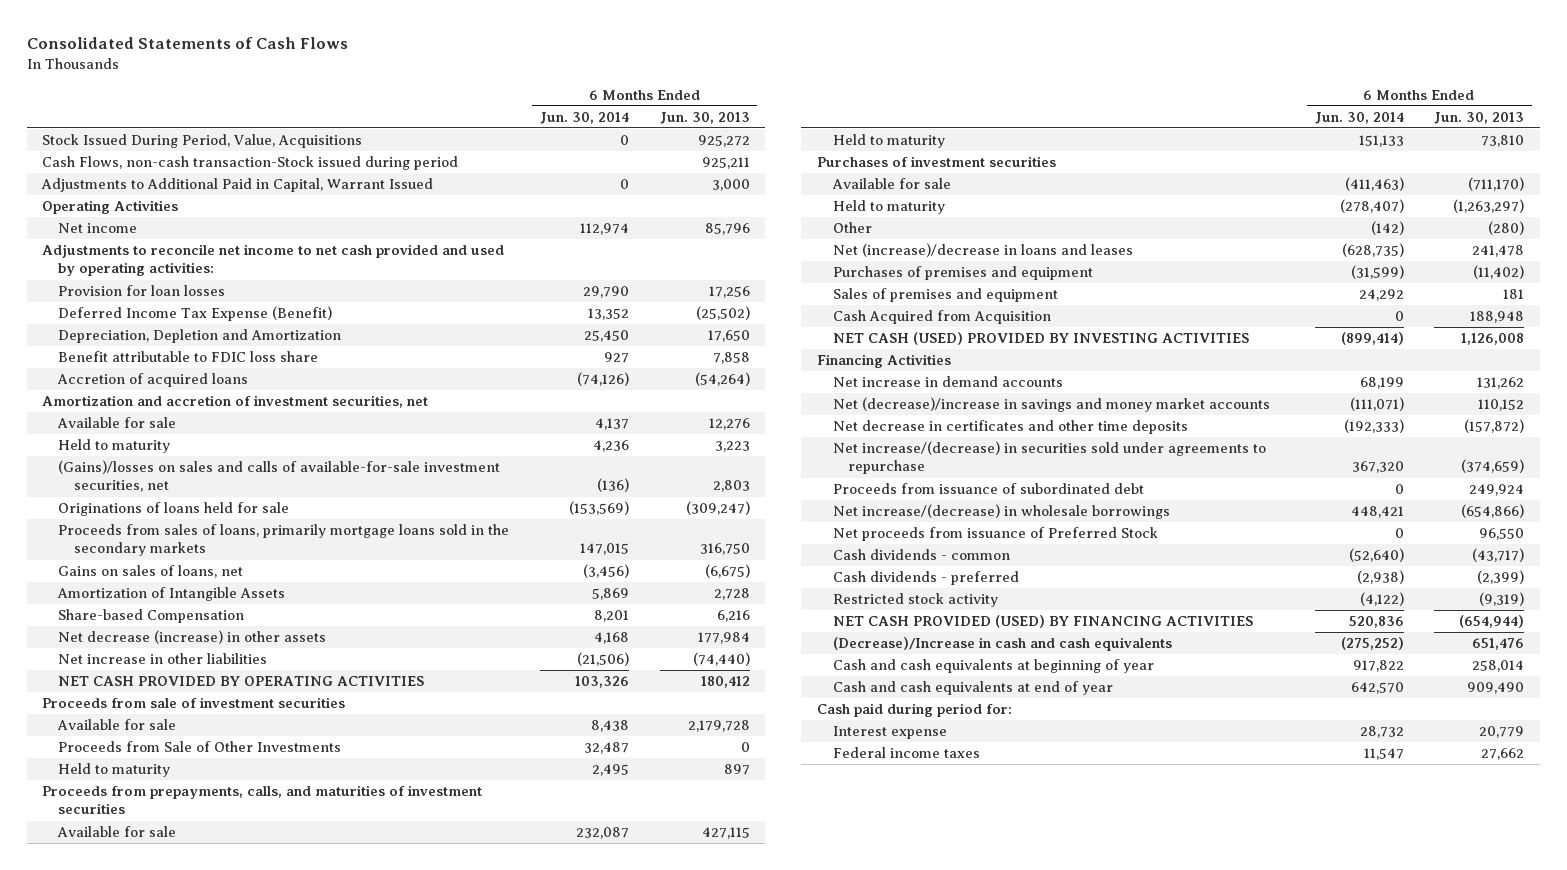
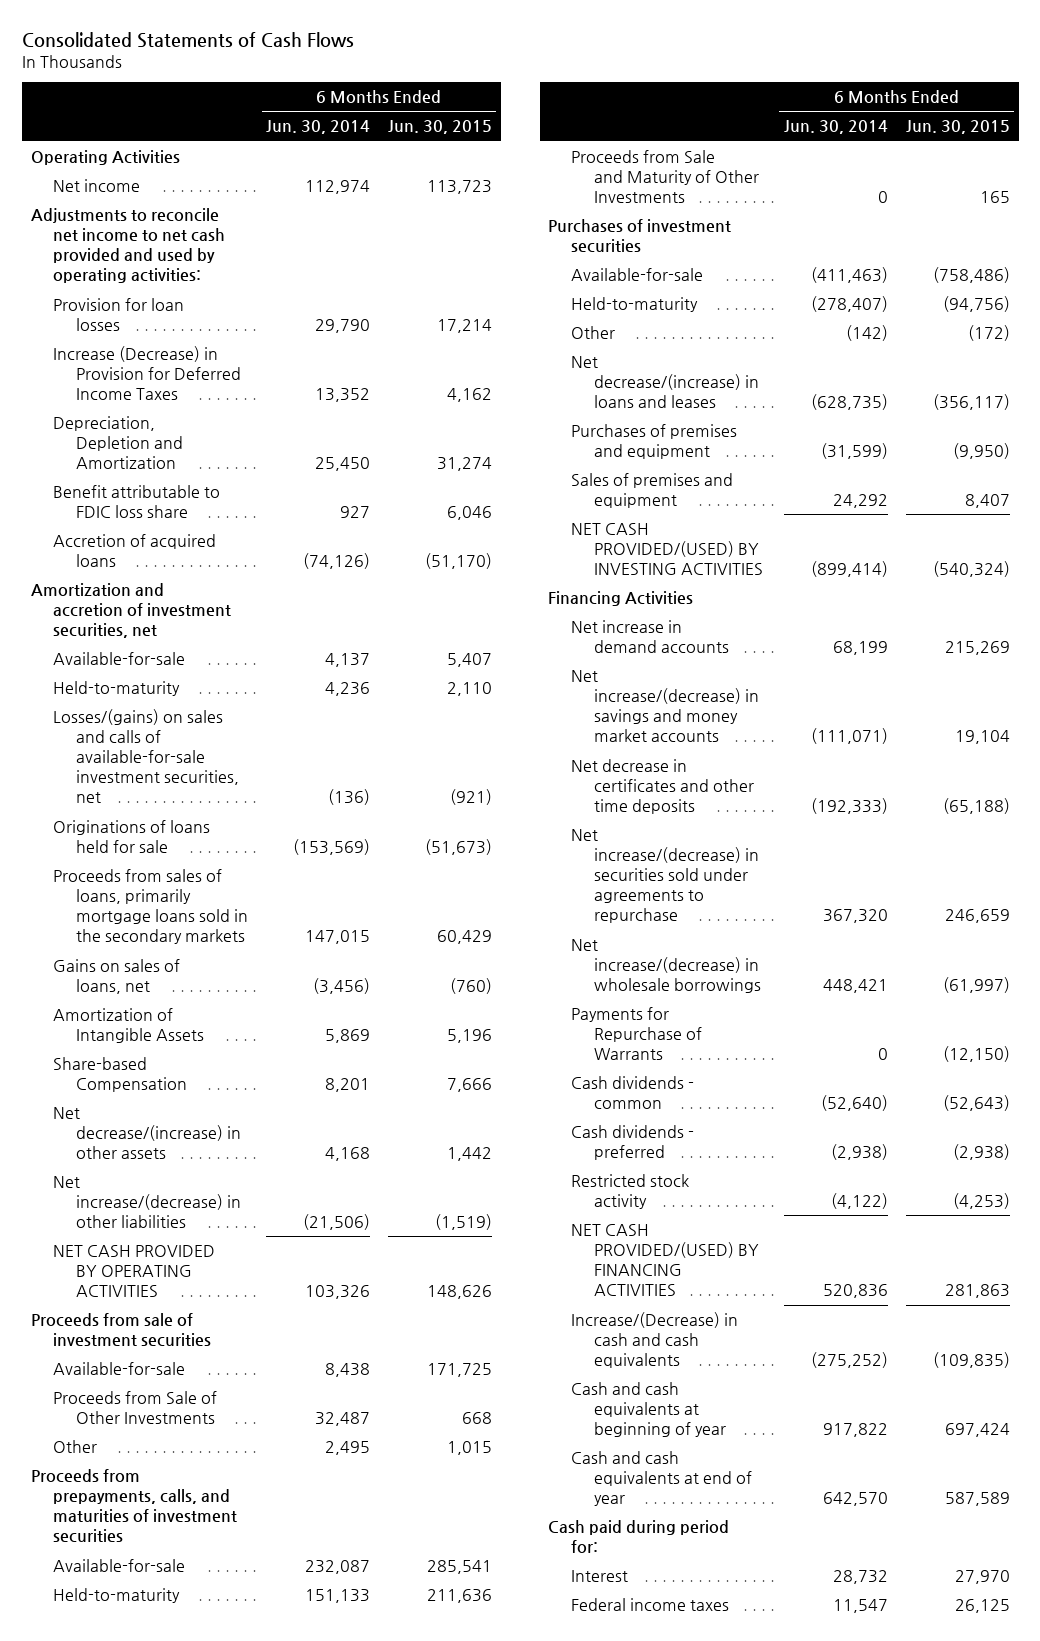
[659,111,750,124] Jun. 30, 2013 -> none
none -> [387,120,492,135] Jun. 30, 2015
[42,134,363,149] Stock Issued During Period, Value, Acquisitions -> none
[42,156,459,171] Cash Flows, non-cash transaction-Stock issued during period -> none
[41,178,434,193] Adjustments to Additional Paid in Capital, Warrant Issued -> none
[57,306,332,322] Deferred Income Tax Expense (Benefit) -> [53,346,242,401] Increase (Decrease) in Provision for Deferred Income Taxes
[56,417,176,429] Available for sale -> [53,652,186,666] Available-for-sale
[57,439,170,454] Held to maturity -> [53,681,181,697] Held-to-maturity
[57,460,500,493] (Gains)/losses on sales and calls of available-for-sale investment securities, net -> [53,709,240,804] Losses/(gains) on sales and calls of available-for-sale investment securities, net
[57,630,326,645] Net decrease (increase) in other assets -> [53,1107,242,1160] Net decrease/(increase) in other assets
[57,653,267,665] Net increase in other liabilities -> [53,1176,242,1229] Net increase/(decrease) in other liabilities
[56,719,176,731] Available for sale -> [53,1362,186,1376] Available-for-sale
[57,763,170,778] Held to maturity -> [53,1440,98,1454] Other
[56,826,176,838] Available for sale -> [53,1559,186,1573] Available-for-sale
[832,134,945,149] Held to maturity -> [53,1588,181,1604] Held-to-maturity
none -> [571,150,760,204] Proceeds from Sale and Maturity of Other Investments
[831,178,951,190] Available for sale -> [571,268,704,282] Available-for-sale
[832,200,945,215] Held to maturity -> [571,297,699,313] Held-to-maturity
[832,243,1133,258] Net (increase)/decrease in loans and leases -> [571,356,760,409] Net decrease/(increase) in loans and leases
[832,310,1051,325] Cash Acquired from Acquisition -> none
[832,332,1249,346] NET CASH (USED) PROVIDED BY INVESTING ACTIVITIES -> [571,523,764,576] NET CASH PROVIDED/(USED) BY INVESTING ACTIVITIES
[832,397,1270,413] Net (decrease)/increase in savings and money market accounts -> [571,670,760,743] Net increase/(decrease) in savings and money market accounts
[832,483,1144,495] Proceeds from issuance of subordinated debt -> none
[832,527,1158,542] Net proceeds from issuance of Preferred Stock -> none
none -> [571,1007,703,1061] Payments for Repurchase of Warrants
[832,615,1253,629] NET CASH PROVIDED (USED) BY FINANCING ACTIVITIES -> [571,1224,760,1297] NET CASH PROVIDED/(USED) BY FINANCING ACTIVITIES
[832,637,1172,652] (Decrease)/Increase in cash and cash equivalents -> [571,1312,739,1369] Increase/(Decrease) in cash and cash equivalents
[832,726,947,740] Interest expense -> [571,1570,629,1583] Interest

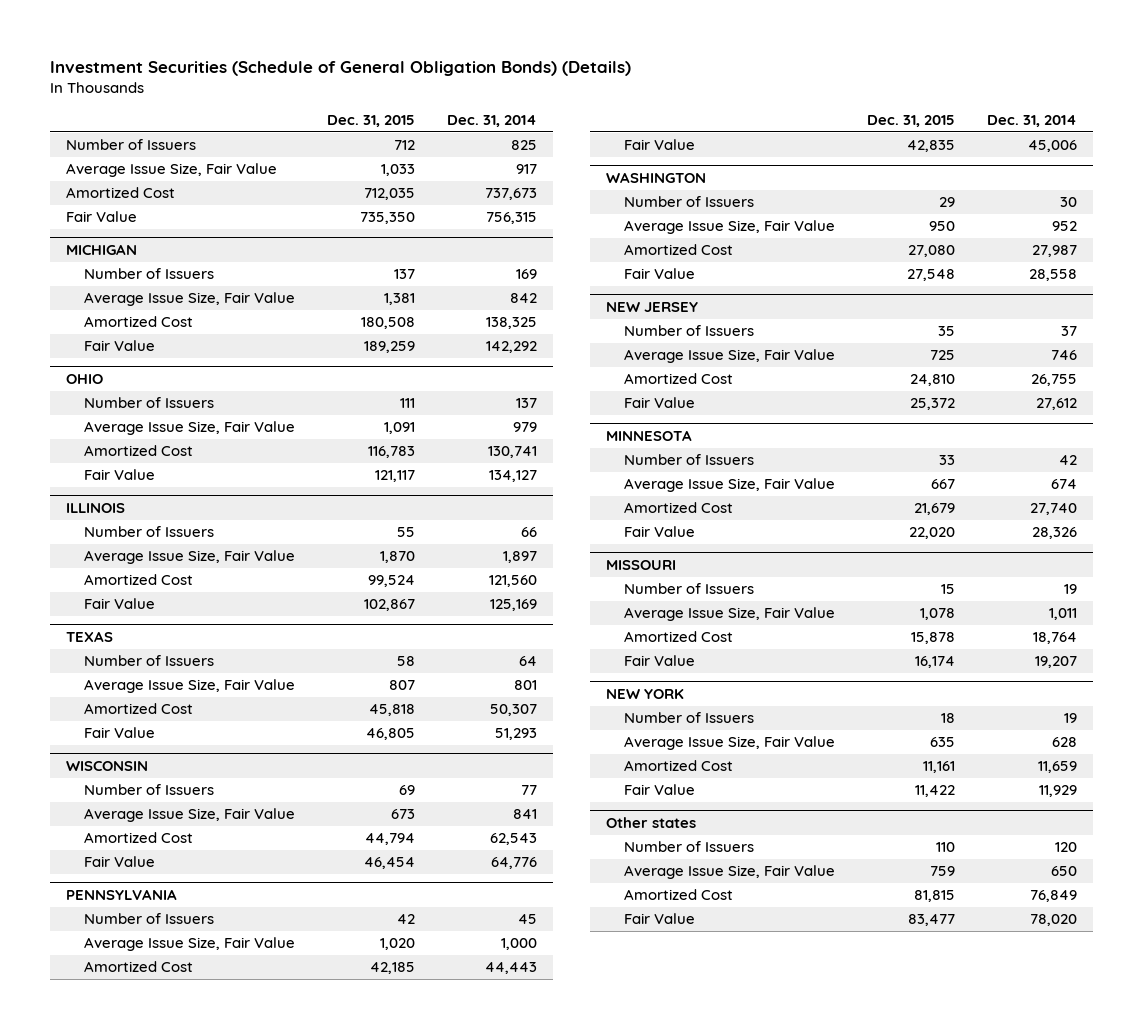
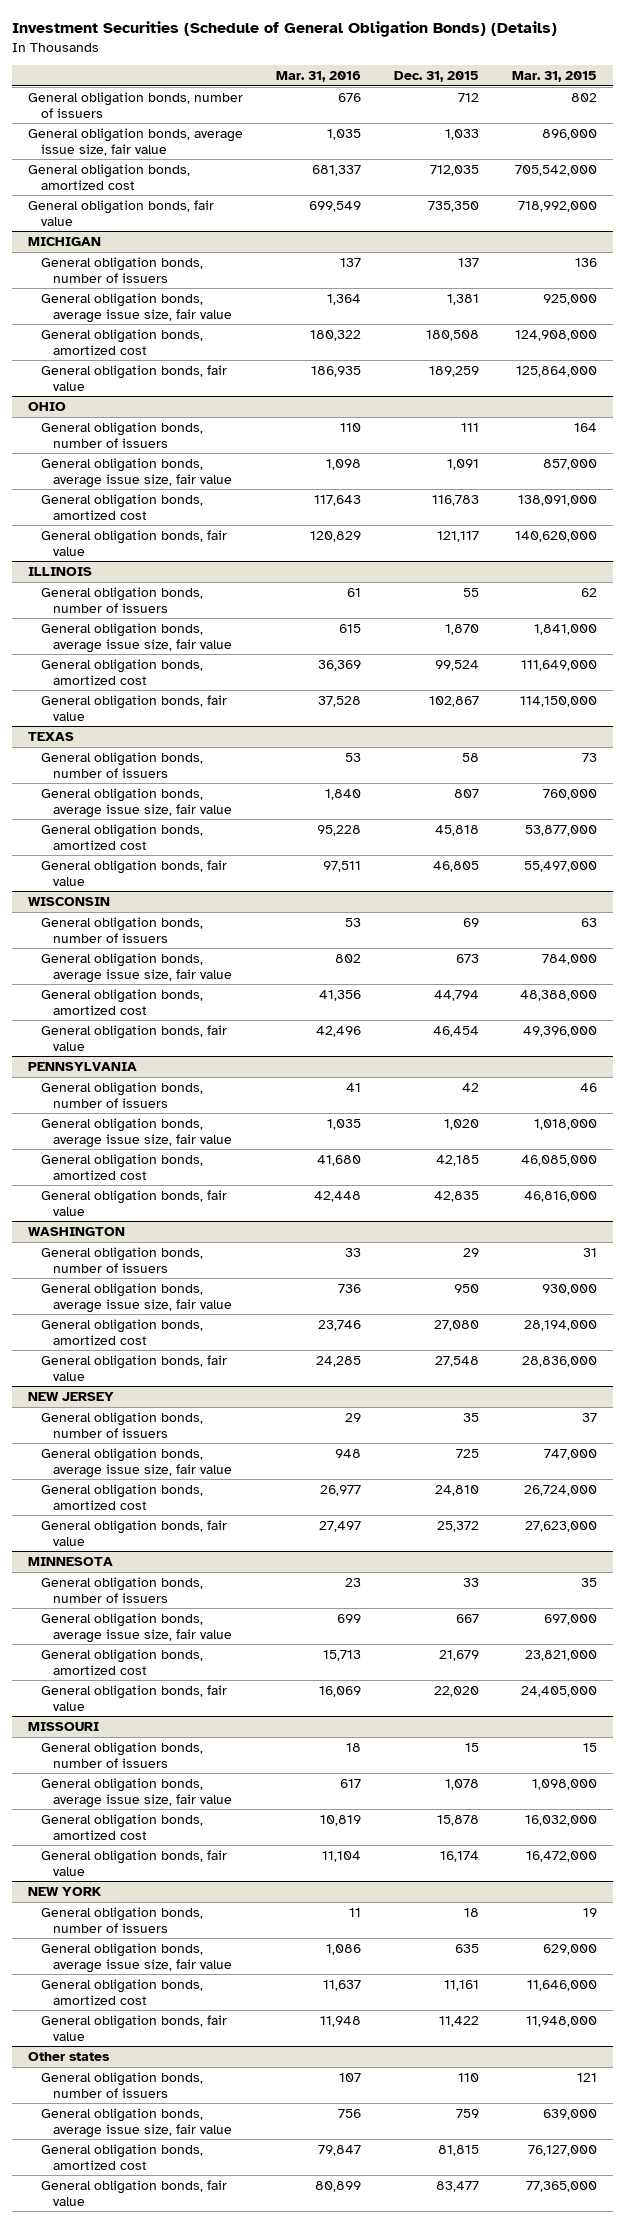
[446,114,537,127] Dec. 31, 2014 -> none
none -> [276,71,362,83] Mar. 31, 2016
none -> [511,71,597,83] Mar. 31, 2015
[65,139,196,151] Number of Issuers -> [28,91,244,118] General obligation bonds, number of issuers
[65,163,277,178] Average Issue Size, Fair Value -> [28,127,244,156] General obligation bonds, average issue size, fair value
[65,187,175,199] Amortized Cost -> [28,163,191,190] General obligation bonds, amortized cost
[65,211,137,223] Fair Value -> [28,199,215,226] General obligation bonds, fair value
[83,268,214,280] Number of Issuers -> [40,256,203,283] General obligation bonds, number of issuers
[83,292,295,307] Average Issue Size, Fair Value -> [40,292,233,323] General obligation bonds, average issue size, fair value
[83,316,193,328] Amortized Cost -> [40,328,203,355] General obligation bonds, amortized cost
[83,340,155,352] Fair Value -> [40,364,227,391] General obligation bonds, fair value
[83,397,214,409] Number of Issuers -> [40,421,203,448] General obligation bonds, number of issuers
[83,421,295,436] Average Issue Size, Fair Value -> [40,457,233,488] General obligation bonds, average issue size, fair value
[83,445,193,457] Amortized Cost -> [40,493,203,520] General obligation bonds, amortized cost
[83,469,155,481] Fair Value -> [40,529,227,556] General obligation bonds, fair value
[83,526,214,538] Number of Issuers -> [40,586,203,613] General obligation bonds, number of issuers
[83,550,295,565] Average Issue Size, Fair Value -> [40,622,233,653] General obligation bonds, average issue size, fair value
[83,574,193,586] Amortized Cost -> [40,658,203,685] General obligation bonds, amortized cost
[83,598,155,610] Fair Value -> [40,694,227,721] General obligation bonds, fair value
[83,655,214,667] Number of Issuers -> [40,751,203,778] General obligation bonds, number of issuers
[83,679,295,694] Average Issue Size, Fair Value -> [40,787,233,818] General obligation bonds, average issue size, fair value
[83,703,193,715] Amortized Cost -> [40,823,203,850] General obligation bonds, amortized cost
[83,727,155,739] Fair Value -> [40,859,227,886] General obligation bonds, fair value
[83,784,214,796] Number of Issuers -> [40,916,203,943] General obligation bonds, number of issuers
[83,808,295,823] Average Issue Size, Fair Value -> [40,952,233,983] General obligation bonds, average issue size, fair value
[83,832,193,844] Amortized Cost -> [40,988,203,1015] General obligation bonds, amortized cost
[83,856,155,868] Fair Value -> [40,1024,227,1051] General obligation bonds, fair value
[83,913,214,925] Number of Issuers -> [40,1081,203,1108] General obligation bonds, number of issuers
[83,937,295,952] Average Issue Size, Fair Value -> [40,1117,233,1148] General obligation bonds, average issue size, fair value
[83,961,193,973] Amortized Cost -> [40,1153,203,1180] General obligation bonds, amortized cost
[623,139,695,151] Fair Value -> [40,1189,227,1216] General obligation bonds, fair value
[623,196,754,208] Number of Issuers -> [40,1246,203,1273] General obligation bonds, number of issuers
[623,220,835,235] Average Issue Size, Fair Value -> [40,1282,233,1313] General obligation bonds, average issue size, fair value
[623,244,733,256] Amortized Cost -> [40,1318,203,1345] General obligation bonds, amortized cost
[623,268,695,280] Fair Value -> [40,1354,227,1381] General obligation bonds, fair value
[623,325,754,337] Number of Issuers -> [40,1411,203,1438] General obligation bonds, number of issuers
[623,349,835,364] Average Issue Size, Fair Value -> [40,1447,233,1478] General obligation bonds, average issue size, fair value
[623,373,733,385] Amortized Cost -> [40,1483,203,1510] General obligation bonds, amortized cost
[623,397,695,409] Fair Value -> [40,1519,227,1546] General obligation bonds, fair value
[623,454,754,466] Number of Issuers -> [40,1576,203,1603] General obligation bonds, number of issuers
[623,478,835,493] Average Issue Size, Fair Value -> [40,1612,233,1643] General obligation bonds, average issue size, fair value
[623,502,733,514] Amortized Cost -> [40,1648,203,1675] General obligation bonds, amortized cost
[623,526,695,538] Fair Value -> [40,1684,227,1711] General obligation bonds, fair value
[623,583,754,595] Number of Issuers -> [40,1741,203,1768] General obligation bonds, number of issuers
[623,607,835,622] Average Issue Size, Fair Value -> [40,1777,233,1808] General obligation bonds, average issue size, fair value
[623,631,733,643] Amortized Cost -> [40,1813,203,1840] General obligation bonds, amortized cost
[623,655,695,667] Fair Value -> [40,1849,227,1876] General obligation bonds, fair value
[623,712,754,724] Number of Issuers -> [40,1906,203,1933] General obligation bonds, number of issuers
[623,736,835,751] Average Issue Size, Fair Value -> [40,1942,233,1973] General obligation bonds, average issue size, fair value
[623,760,733,772] Amortized Cost -> [40,1978,203,2005] General obligation bonds, amortized cost
[623,784,695,796] Fair Value -> [40,2014,227,2041] General obligation bonds, fair value
[623,841,754,853] Number of Issuers -> [40,2071,203,2098] General obligation bonds, number of issuers
[623,865,835,880] Average Issue Size, Fair Value -> [40,2107,233,2138] General obligation bonds, average issue size, fair value
[623,889,733,901] Amortized Cost -> [40,2143,203,2170] General obligation bonds, amortized cost
[623,913,695,925] Fair Value -> [40,2179,227,2206] General obligation bonds, fair value

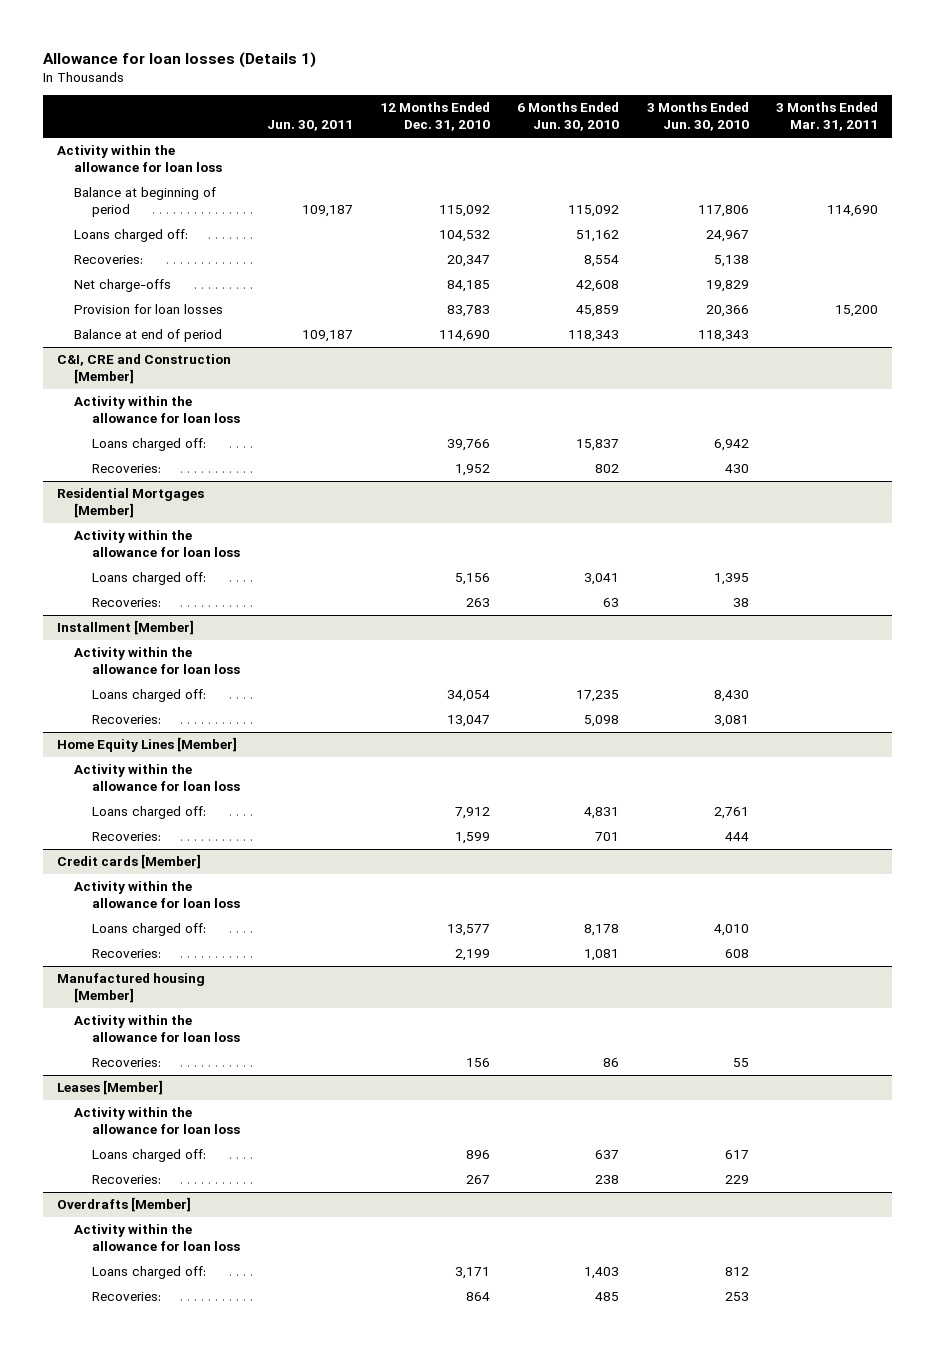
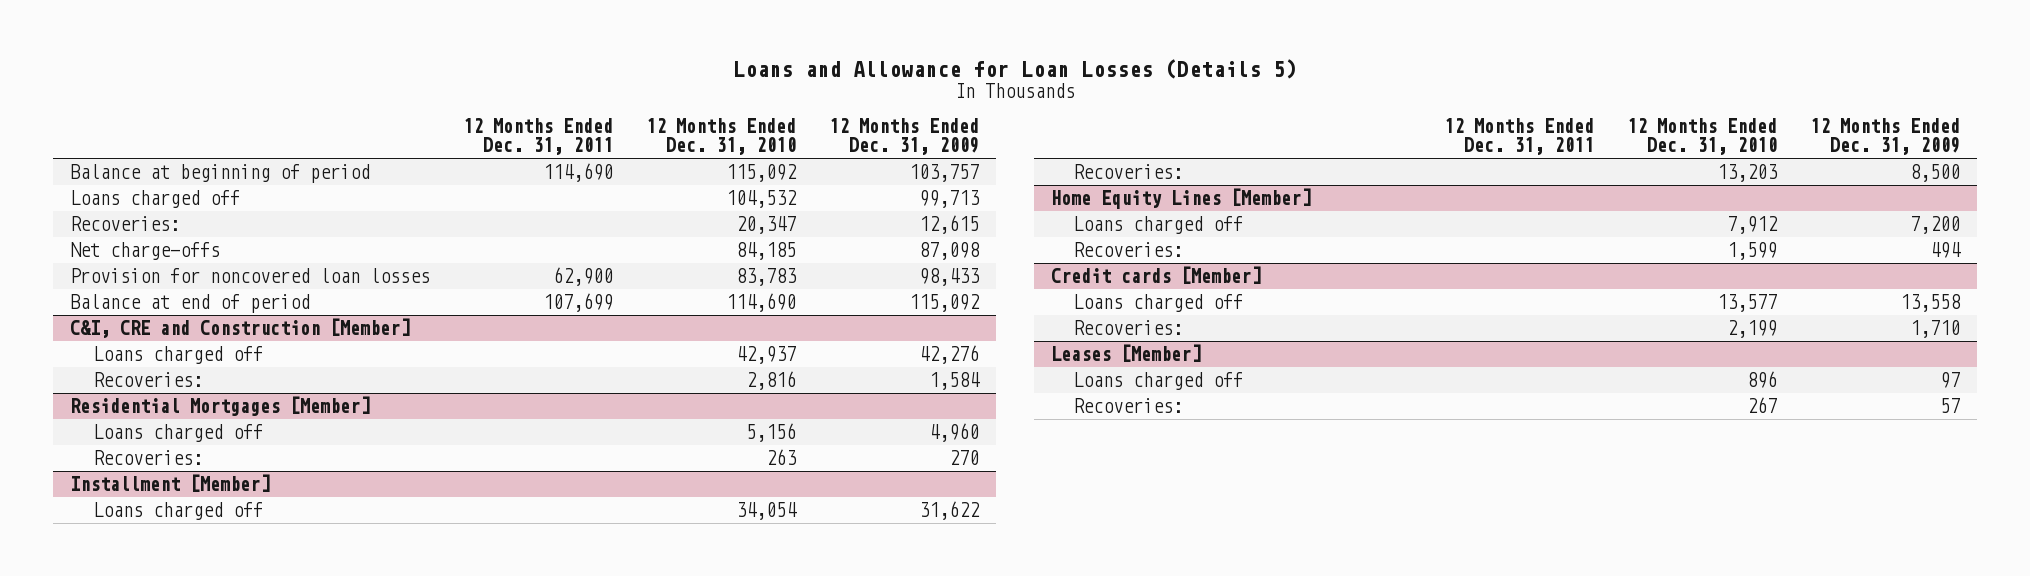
[42,51,316,68] Allowance for loan losses (Details 1) -> [732,59,1297,80] Loans and Allowance for Loan Losses (Details 5)
[266,120,353,132] Jun. 30, 2011 -> none
[517,102,620,132] 6 Months Ended Jun. 30, 2010 -> none
[646,102,749,132] 3 Months Ended Jun. 30, 2010 -> none
[775,102,878,132] 3 Months Ended Mar. 31, 2011 -> none
none -> [462,118,613,156] 12 Months Ended Dec. 31, 2011
none -> [829,118,980,156] 12 Months Ended Dec. 31, 2009
[56,145,223,173] Activity within the allowance for loan loss -> none
[74,229,189,243] Loans charged off: -> [69,190,240,209] Loans charged off
[74,304,224,315] Provision for loan losses -> [69,268,430,284] Provision for noncovered loan losses
[74,396,240,424] Activity within the allowance for loan loss -> none
[91,438,206,452] Loans charged off: -> [92,346,263,365] Loans charged off
[447,439,491,452] 39,766 -> [736,346,797,365] 42,937
[455,464,491,477] 1,952 -> [746,371,797,391] 2,816
[74,530,240,558] Activity within the allowance for loan loss -> none
[91,572,206,586] Loans charged off: -> [92,424,263,443] Loans charged off
[74,647,240,675] Activity within the allowance for loan loss -> none
[91,689,206,703] Loans charged off: -> [92,502,263,521] Loans charged off
[447,715,491,728] 13,047 -> [1716,164,1778,183] 13,203
[74,764,240,792] Activity within the allowance for loan loss -> none
[91,806,206,820] Loans charged off: -> [1073,216,1244,235] Loans charged off
[74,881,240,909] Activity within the allowance for loan loss -> none
[91,923,206,937] Loans charged off: -> [1073,294,1244,313] Loans charged off
[56,973,205,1004] Manufactured housing [Member] -> none
[74,1015,240,1043] Activity within the allowance for loan loss -> none
[91,1058,161,1068] Recoveries: -> none
[74,1107,240,1135] Activity within the allowance for loan loss -> none
[91,1149,206,1163] Loans charged off: -> [1073,372,1244,391] Loans charged off
[56,1197,191,1213] Overdrafts [Member] -> none
[74,1224,240,1252] Activity within the allowance for loan loss -> none
[91,1266,206,1280] Loans charged off: -> none
[91,1292,161,1302] Recoveries: -> none

